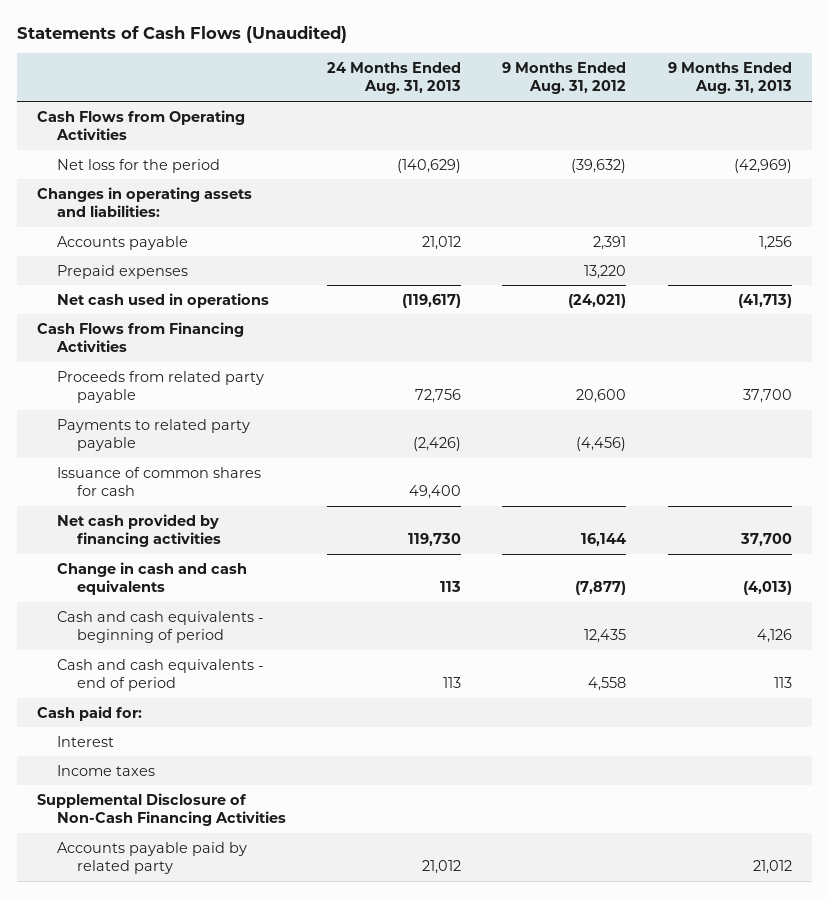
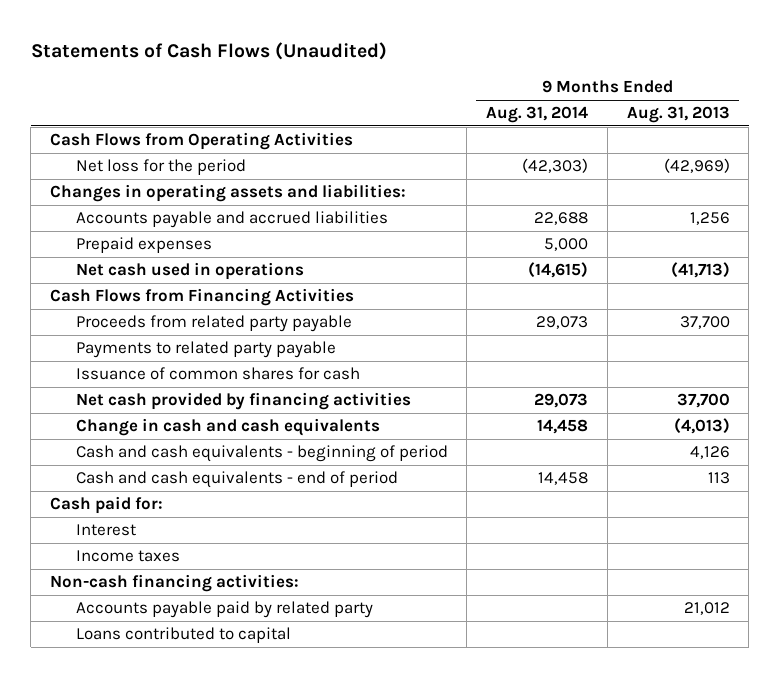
[327,62,462,95] 24 Months Ended Aug. 31, 2013 -> none
[502,62,627,95] 9 Months Ended Aug. 31, 2012 -> none
none -> [486,106,589,124] Aug. 31, 2014
[57,235,189,250] Accounts payable -> [75,211,388,229] Accounts payable and accrued liabilities
[37,792,287,826] Supplemental Disclosure of Non-Cash Financing Activities -> [50,574,300,593] Non-cash financing activities:
none -> [75,627,291,644] Loans contributed to capital

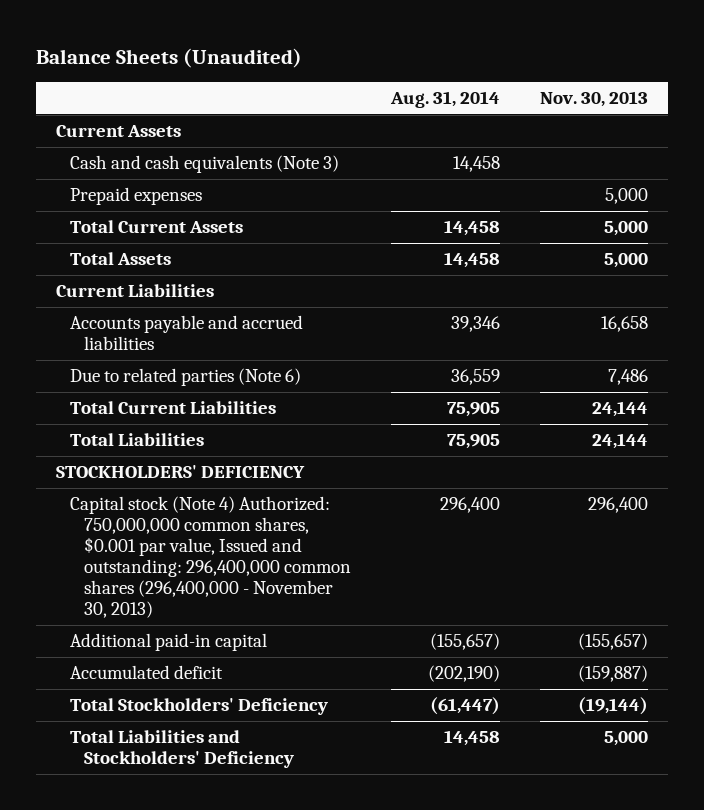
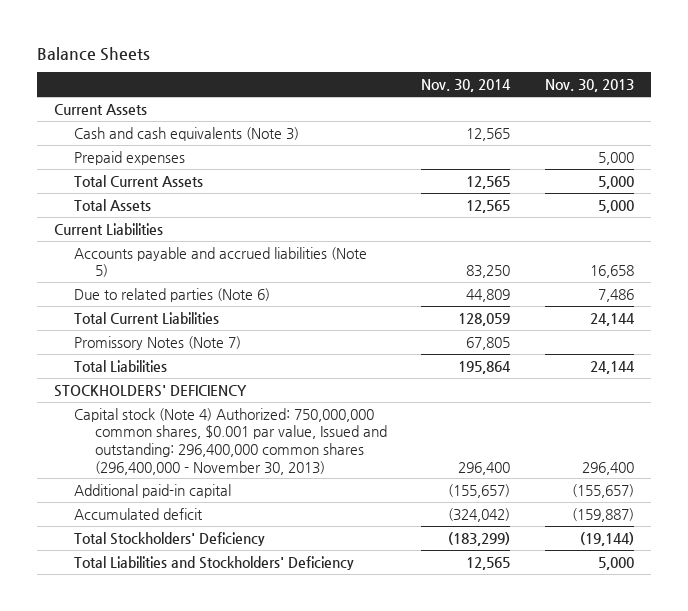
[35,48,302,69] Balance Sheets (Unaudited) -> [36,46,150,61] Balance Sheets
[389,91,500,109] Aug. 31, 2014 -> none
none -> [421,79,512,93] Nov. 30, 2014
[69,314,303,351] Accounts payable and accrued liabilities -> [74,246,368,278] Accounts payable and accrued liabilities (Note 5)
none -> [74,335,242,350] Promissory Notes (Note 7)

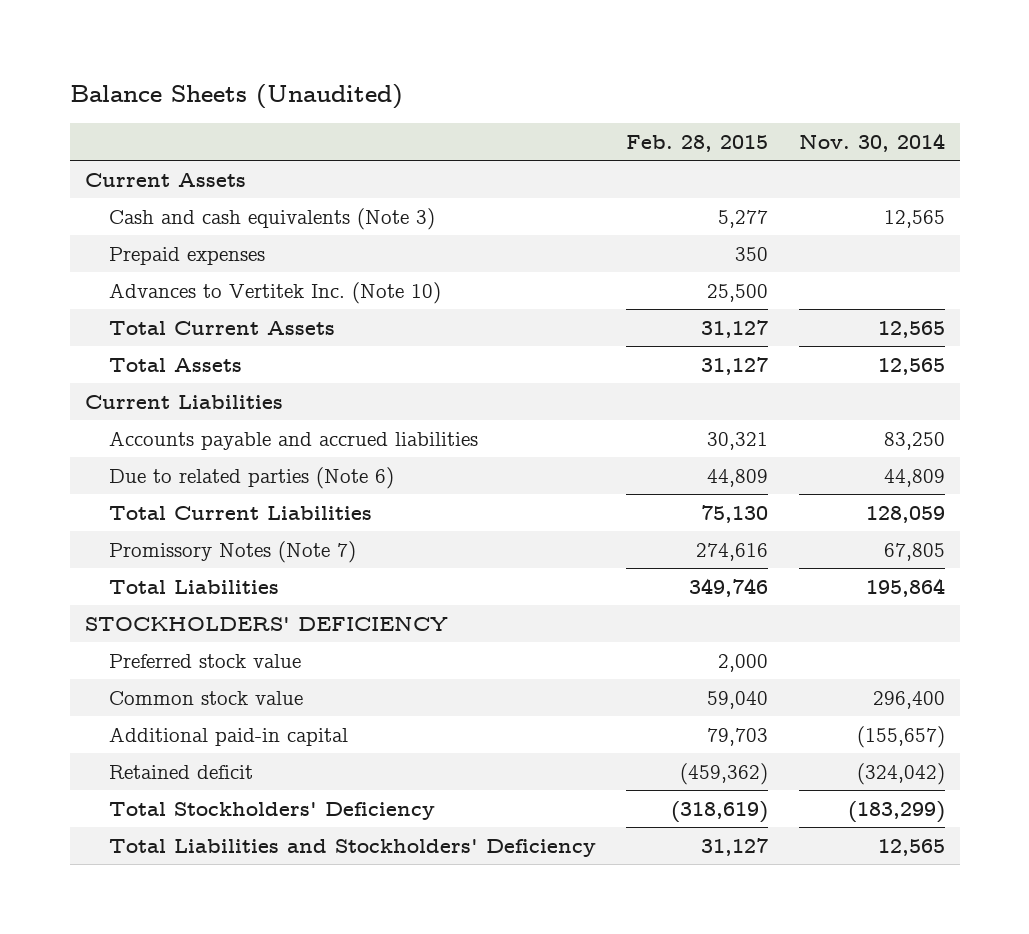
[36,46,150,61] Balance Sheets -> [69,84,403,110] Balance Sheets (Unaudited)
[544,79,634,93] Nov. 30, 2013 -> none
none -> [626,134,769,152] Feb. 28, 2015
none -> [109,281,442,304] Advances to Vertitek Inc. (Note 10)
[74,246,368,278] Accounts payable and accrued liabilities (Note 5) -> [109,430,479,450] Accounts payable and accrued liabilities
none -> [109,653,302,668] Preferred stock value
[74,407,387,475] Capital stock (Note 4) Authorized: 750,000,000 common shares, $0.001 par value, Issued and outstanding: 296,400,000 common shares (296,400,000 - November 30, 2013) -> [109,690,304,705] Common stock value
[74,507,204,520] Accumulated deficit -> [109,764,254,779] Retained deficit

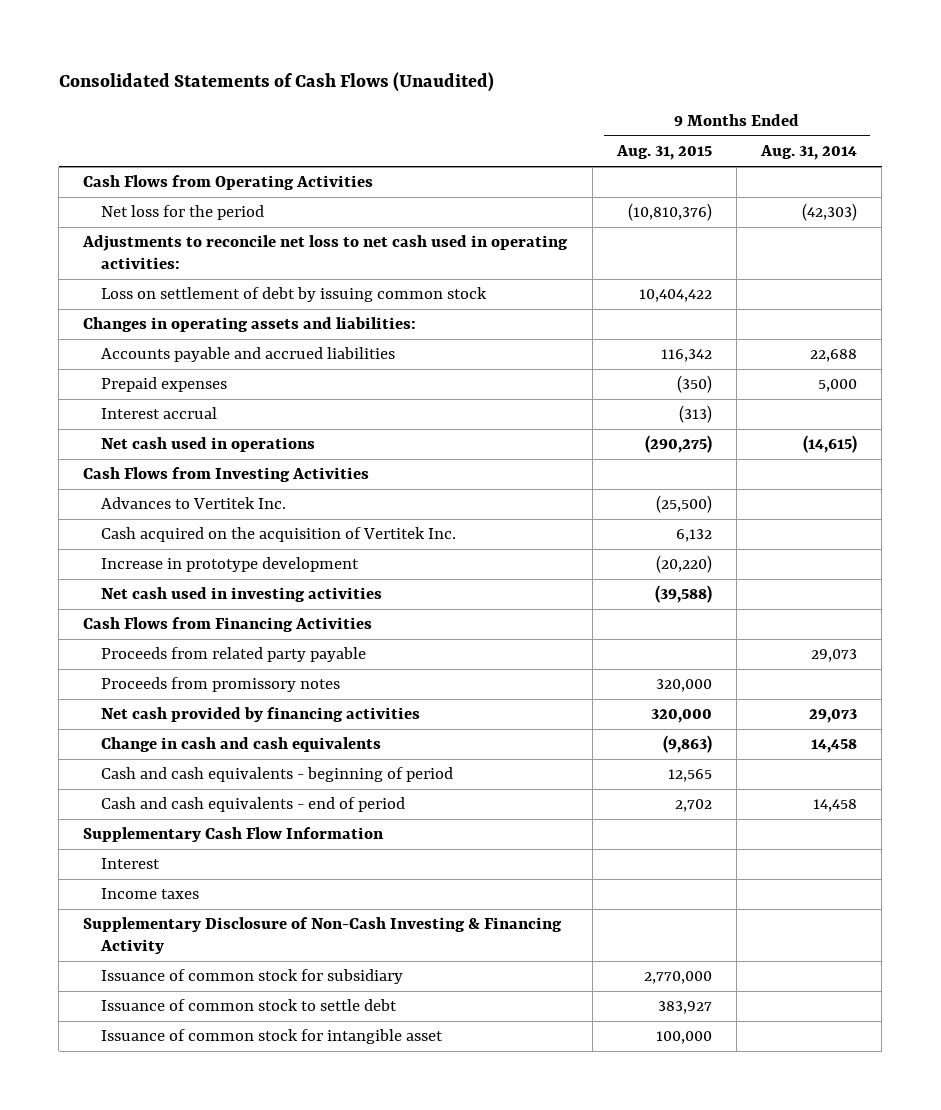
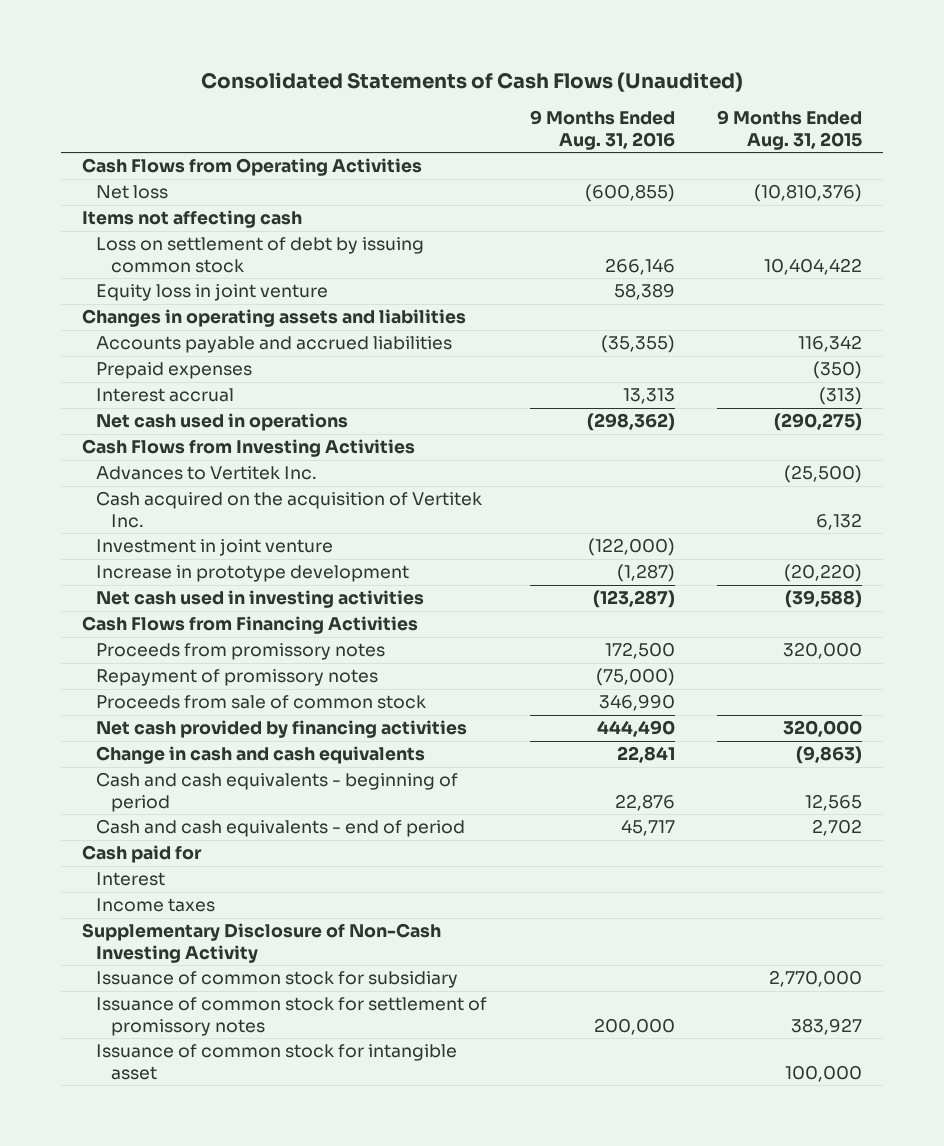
[760,145,858,161] Aug. 31, 2014 -> none
none -> [529,110,675,150] 9 Months Ended Aug. 31, 2016
[101,205,265,221] Net loss for the period -> [96,185,169,200] Net loss
[82,235,569,269] Adjustments to reconcile net loss to net cash used in operating activities: -> [81,210,302,229] Items not affecting cash
none -> [96,283,329,302] Equity loss in joint venture
[83,317,417,333] Changes in operating assets and liabilities: -> [81,309,466,328] Changes in operating assets and liabilities
none -> [96,538,334,557] Investment in joint venture
[101,647,367,663] Proceeds from related party payable -> none
none -> [96,669,379,687] Repayment of promissory notes
none -> [96,695,427,710] Proceeds from sale of common stock
[83,827,385,843] Supplementary Cash Flow Information -> none
none -> [81,845,202,864] Cash paid for
[83,917,563,954] Supplementary Disclosure of Non-Cash Investing & Financing Activity -> [81,923,441,963] Supplementary Disclosure of Non-Cash Investing Activity
[101,999,398,1012] Issuance of common stock to settle debt -> [96,997,488,1036] Issuance of common stock for settlement of promissory notes

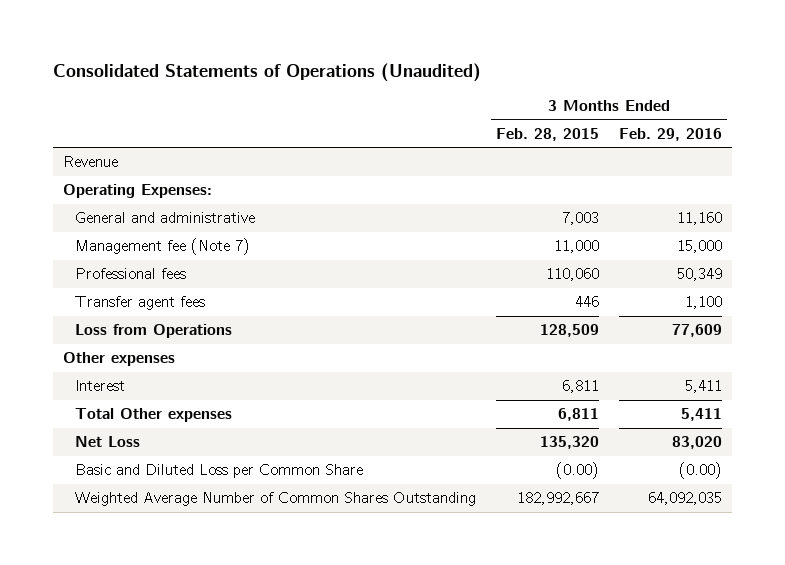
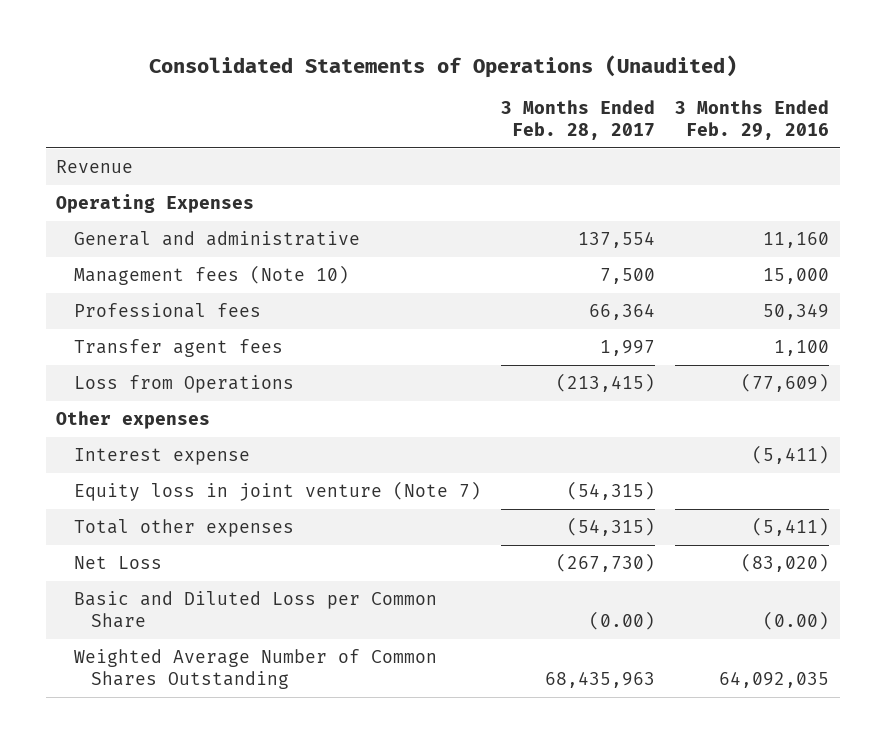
[495,127,599,141] Feb. 28, 2015 -> none
none -> [500,100,655,141] 3 Months Ended Feb. 28, 2017
[63,184,213,199] Operating Expenses: -> [56,193,255,213] Operating Expenses
[74,238,250,256] Management fee (Note 7) -> [73,264,349,285] Management fees (Note 10)
[672,324,723,338] 77,609 -> [741,372,830,392] (77,609)
[74,380,125,392] Interest -> [73,447,250,465] Interest expense
[685,380,723,394] 5,411 -> [752,444,830,464] (5,411)
none -> [73,480,481,501] Equity loss in joint venture (Note 7)
[74,408,232,423] Total Other expenses -> [73,518,294,537] Total other expenses
[681,408,723,422] 5,411 -> [752,516,830,536] (5,411)
[672,436,723,450] 83,020 -> [741,552,830,572] (83,020)

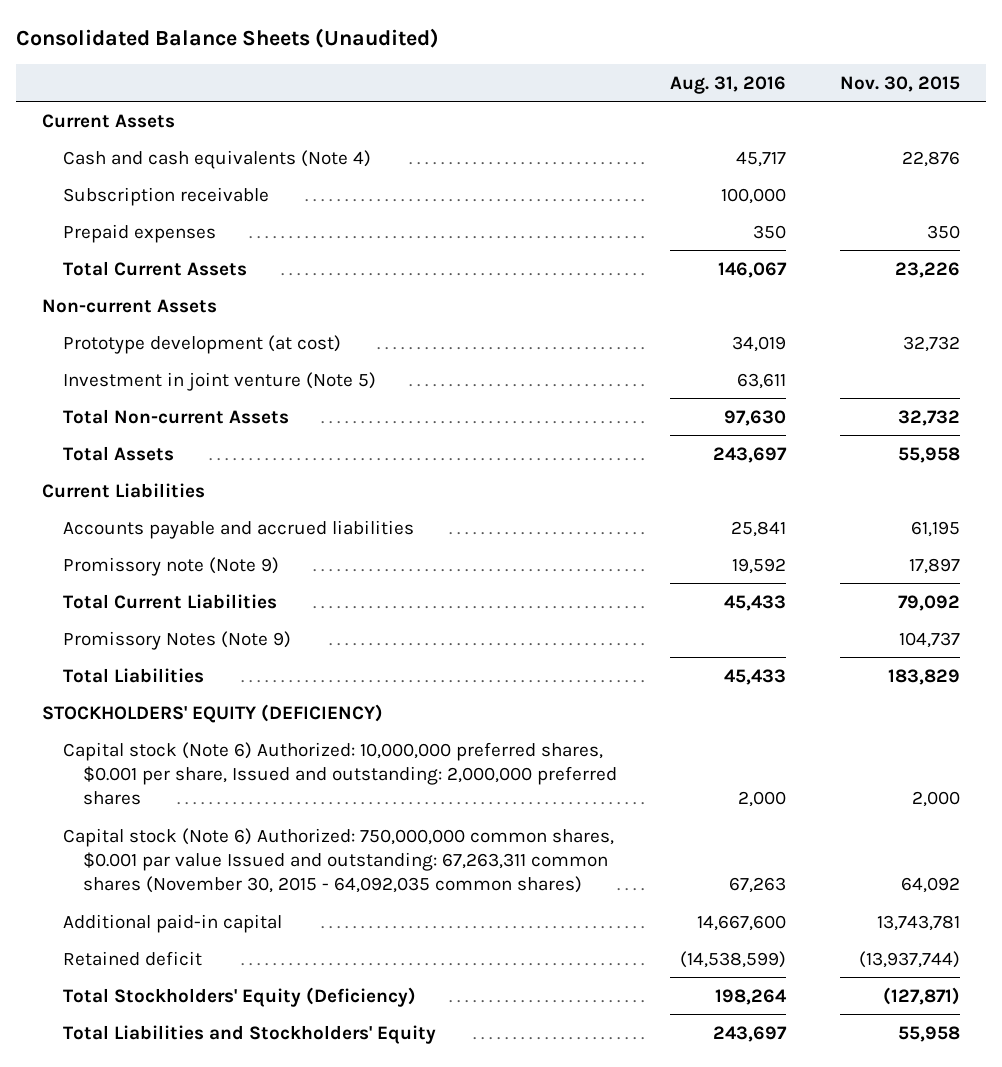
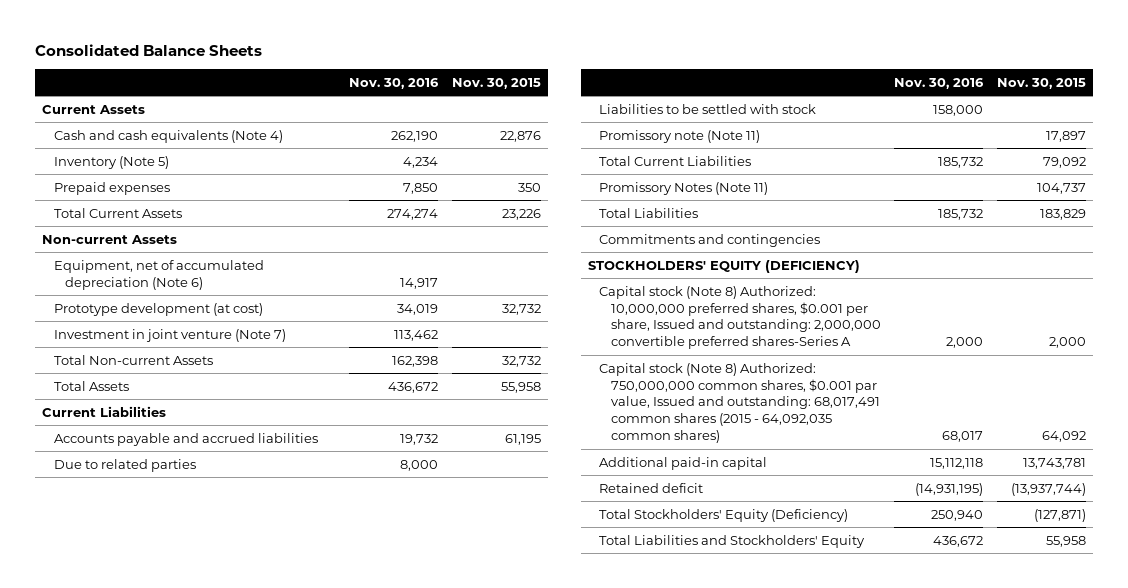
[15,28,439,49] Consolidated Balance Sheets (Unaudited) -> [35,43,263,56] Consolidated Balance Sheets
[670,75,787,94] Aug. 31, 2016 -> none
none -> [348,77,439,89] Nov. 30, 2016
[62,186,269,206] Subscription receivable -> none
none -> [53,155,169,169] Inventory (Note 5)
none -> [53,259,264,290] Equipment, net of accumulated depreciation (Note 6)
[62,371,376,391] Investment in joint venture (Note 5) -> [53,328,286,342] Investment in joint venture (Note 7)
none -> [53,458,196,472] Due to related parties
none -> [599,103,817,114] Liabilities to be settled with stock
[62,556,279,576] Promissory note (Note 9) -> [599,129,761,143] Promissory note (Note 11)
[62,630,291,650] Promissory Notes (Note 9) -> [599,181,769,195] Promissory Notes (Note 11)
none -> [599,233,821,247] Commitments and contingencies
[62,741,618,806] Capital stock (Note 6) Authorized: 10,000,000 preferred shares, $0.001 per share, Issued and outstanding: 2,000,000 preferred shares -> [599,285,881,350] Capital stock (Note 8) Authorized: 10,000,000 preferred shares, $0.001 per share, Issued and outstanding: 2,000,000 convertible preferred shares-Series A
[62,827,614,894] Capital stock (Note 6) Authorized: 750,000,000 common shares, $0.001 par value Issued and outstanding: 67,263,311 common shares (November 30, 2015 - 64,092,035 common shares) -> [599,362,880,444] Capital stock (Note 8) Authorized: 750,000,000 common shares, $0.001 par value, Issued and outstanding: 68,017,491 common shares (2015 - 64,092,035 common shares)

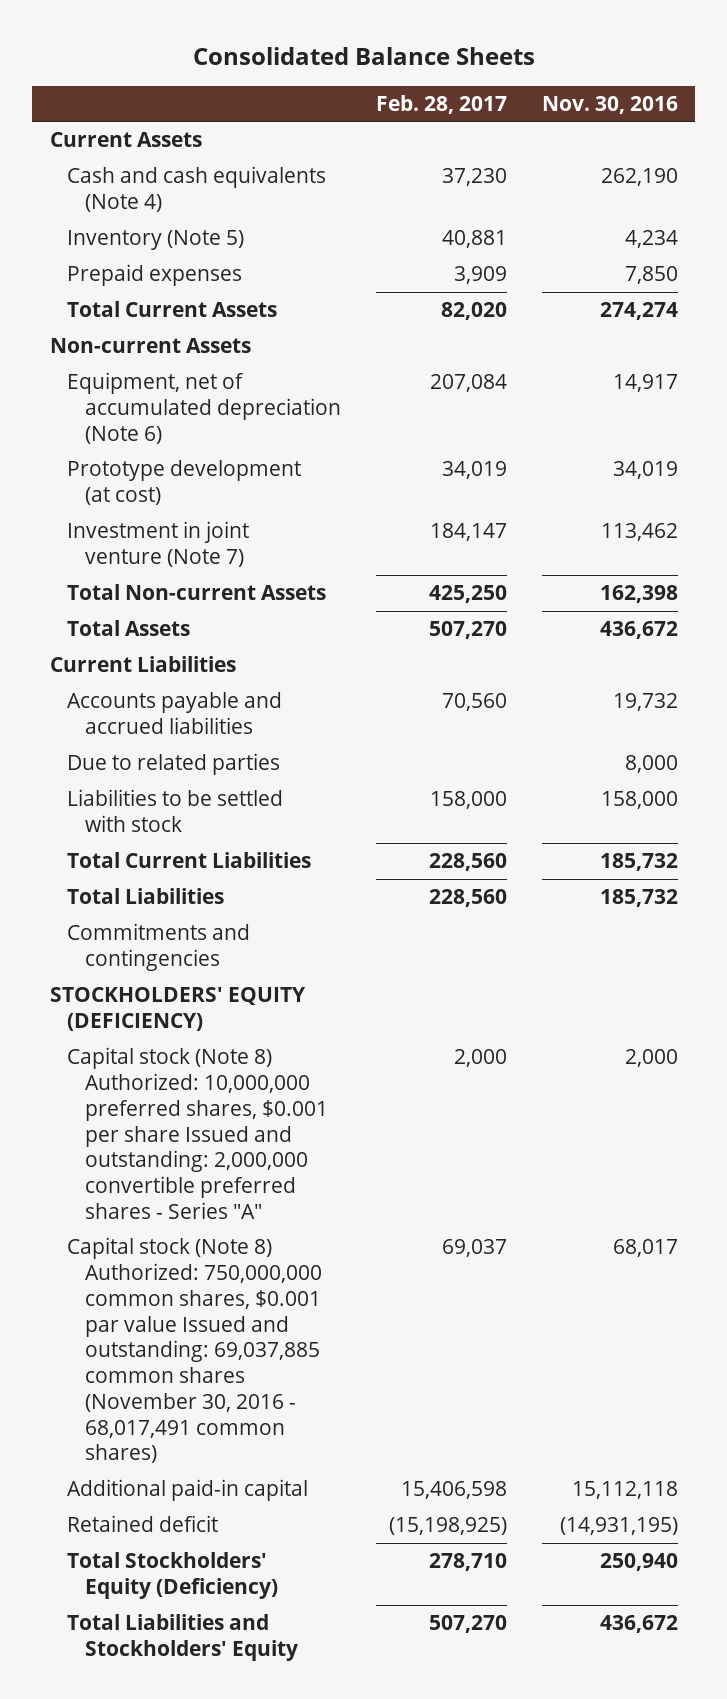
[451,77,541,89] Nov. 30, 2015 -> none
none -> [375,94,507,114] Feb. 28, 2017
[599,129,761,143] Promissory note (Note 11) -> none
[599,181,769,195] Promissory Notes (Note 11) -> none
[599,285,881,350] Capital stock (Note 8) Authorized: 10,000,000 preferred shares, $0.001 per share, Issued and outstanding: 2,000,000 convertible preferred shares-Series A -> [67,1047,328,1219] Capital stock (Note 8) Authorized: 10,000,000 preferred shares, $0.001 per share Issued and outstanding: 2,000,000 convertible preferred shares - Series "A"
[599,362,880,444] Capital stock (Note 8) Authorized: 750,000,000 common shares, $0.001 par value, Issued and outstanding: 68,017,491 common shares (2015 - 64,092,035 common shares) -> [67,1237,322,1464] Capital stock (Note 8) Authorized: 750,000,000 common shares, $0.001 par value Issued and outstanding: 69,037,885 common shares (November 30, 2016 - 68,017,491 common shares)

